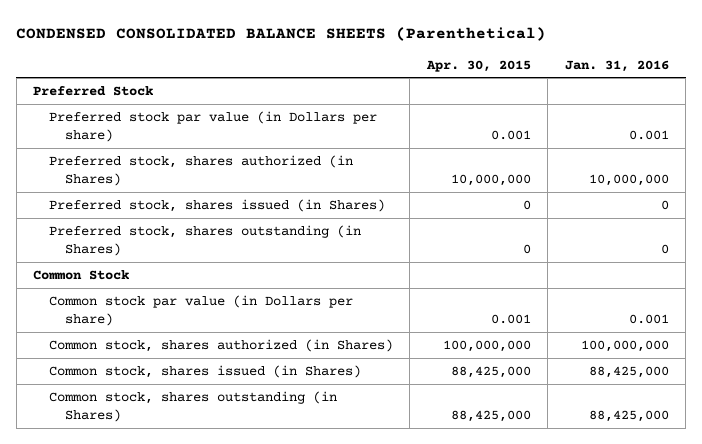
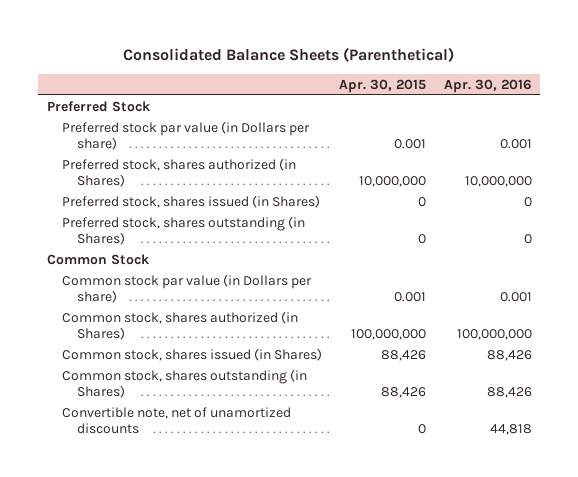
[16,26,547,41] CONDENSED CONSOLIDATED BALANCE SHEETS (Parenthetical) -> [123,46,455,62] Consolidated Balance Sheets (Parenthetical)
[564,59,669,72] Jan. 31, 2016 -> none
none -> [443,78,532,93] Apr. 30, 2016
[450,365,531,378] 88,425,000 -> [381,349,427,361] 88,426
[450,409,531,422] 88,425,000 -> [381,387,427,399] 88,426
none -> [61,406,291,435] Convertible note, net of unamortized discounts

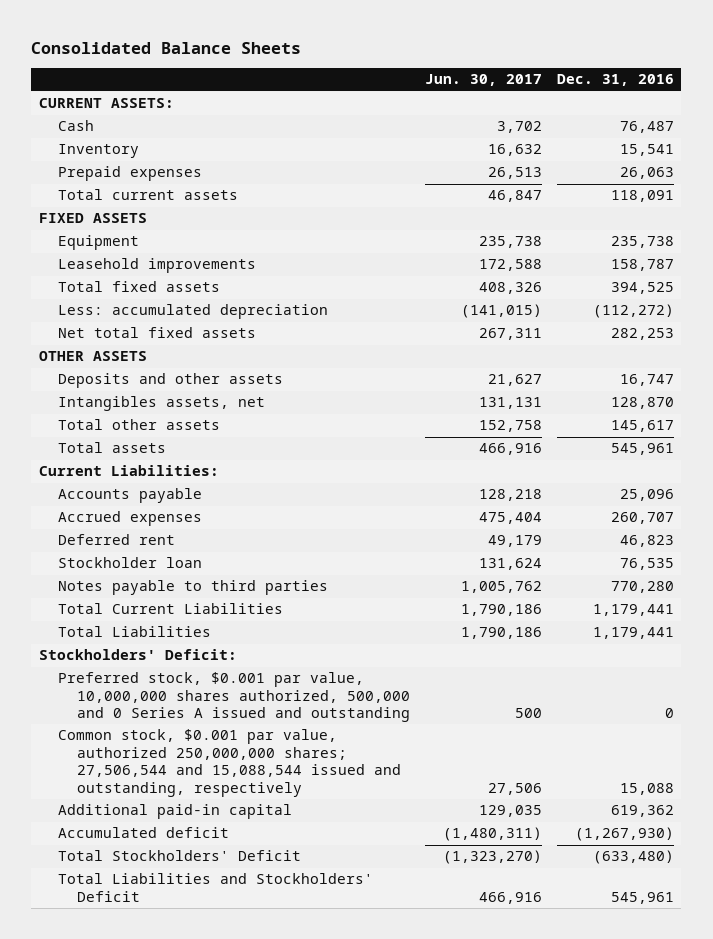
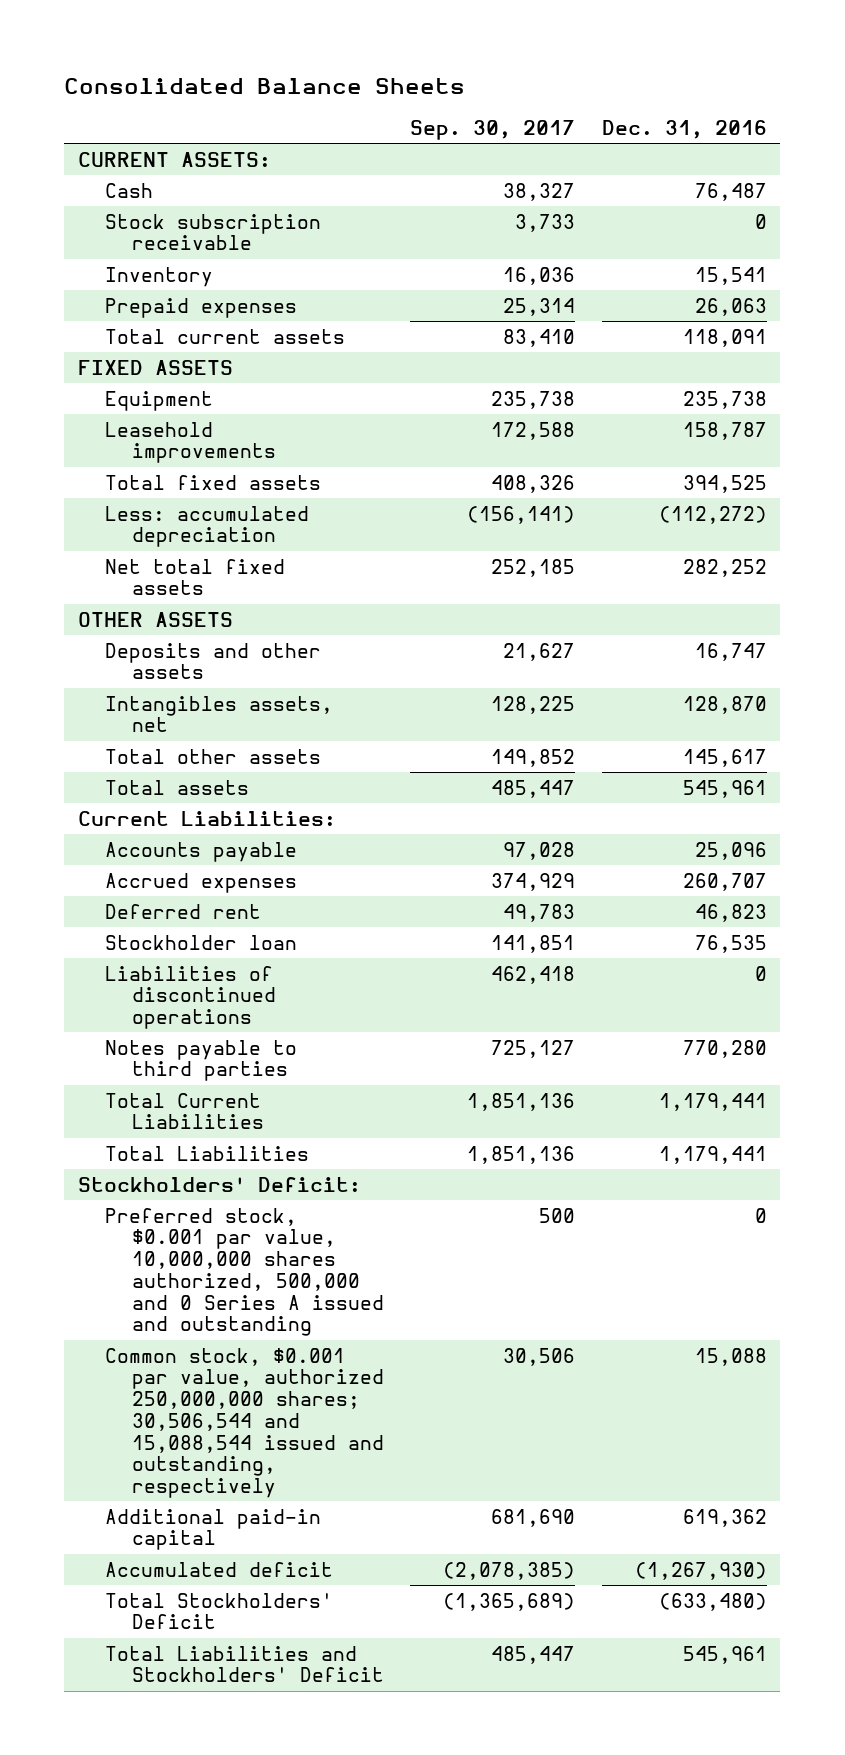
[424,74,542,87] Jun. 30, 2017 -> none
none -> [410,119,576,140] Sep. 30, 2017
none -> [104,213,321,251] Stock subscription receivable
[610,328,674,341] 282,253 -> [682,558,767,577] 282,252
none -> [104,965,276,1030] Liabilities of discontinued operations
[57,729,401,797] Common stock, $0.001 par value, authorized 250,000,000 shares; 27,506,544 and 15,088,544 issued and outstanding, respectively -> [104,1347,384,1499] Common stock, $0.001 par value, authorized 250,000,000 shares; 30,506,544 and 15,088,544 issued and outstanding, respectively

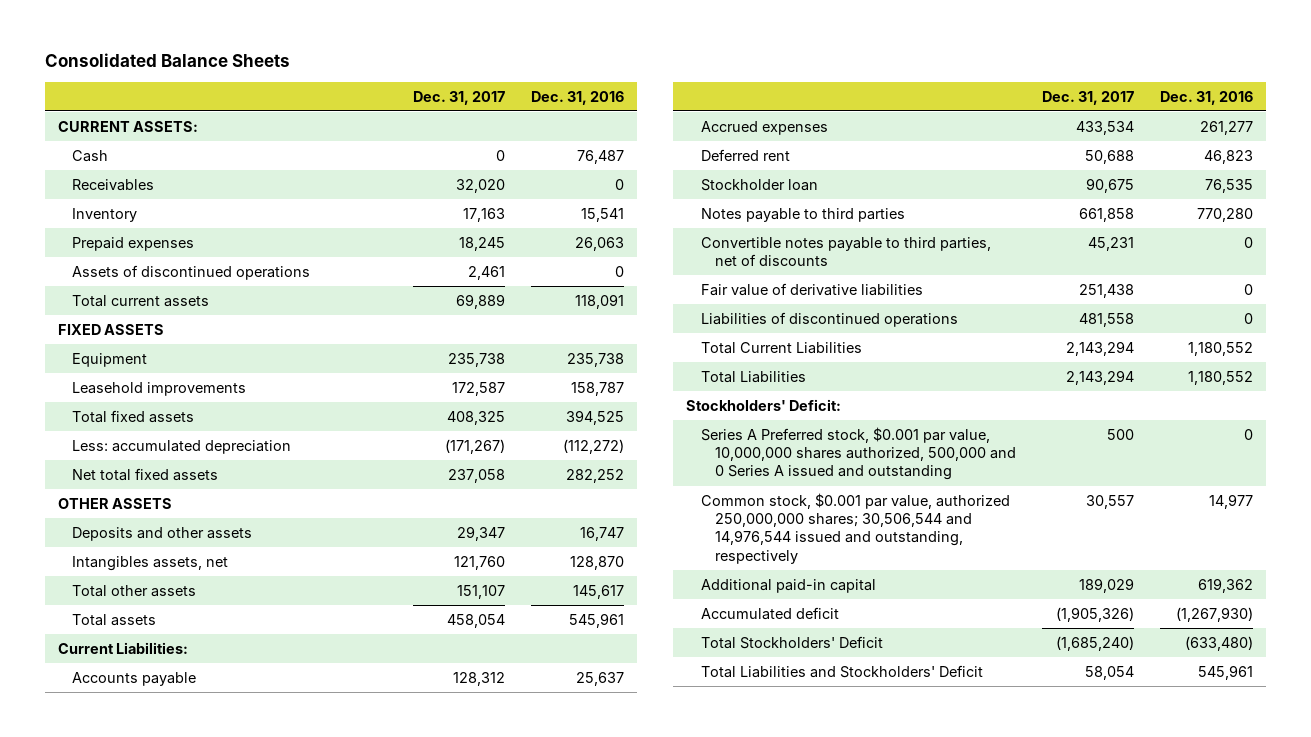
[410,119,576,140] Sep. 30, 2017 -> none
none -> [413,90,506,105] Dec. 31, 2017
[104,213,321,251] Stock subscription receivable -> [71,178,154,191] Receivables
none -> [71,264,310,280] Assets of discontinued operations
[694,841,767,860] 25,096 -> [576,671,625,686] 25,637
[682,872,767,891] 260,707 -> [1199,120,1253,135] 261,277
none -> [700,236,991,267] Convertible notes payable to third parties, net of discounts
none -> [700,282,923,296] Fair value of derivative liabilities
[104,965,276,1030] Liabilities of discontinued operations -> [700,311,958,327] Liabilities of discontinued operations
[658,1092,767,1111] 1,179,441 -> [1187,341,1253,356] 1,180,552
[658,1145,767,1164] 1,179,441 -> [1187,370,1253,385] 1,180,552
[104,1207,384,1337] Preferred stock, $0.001 par value, 10,000,000 shares authorized, 500,000 and 0 Series A issued and outstanding -> [700,426,1017,481] Series A Preferred stock, $0.001 par value, 10,000,000 shares authorized, 500,000 and 0 Series A issued and outstanding
[104,1347,384,1499] Common stock, $0.001 par value, authorized 250,000,000 shares; 30,506,544 and 15,088,544 issued and outstanding, respectively -> [700,492,1010,564] Common stock, $0.001 par value, authorized 250,000,000 shares; 30,506,544 and 14,976,544 issued and outstanding, respectively
[694,1347,767,1366] 15,088 -> [1208,493,1253,509] 14,977

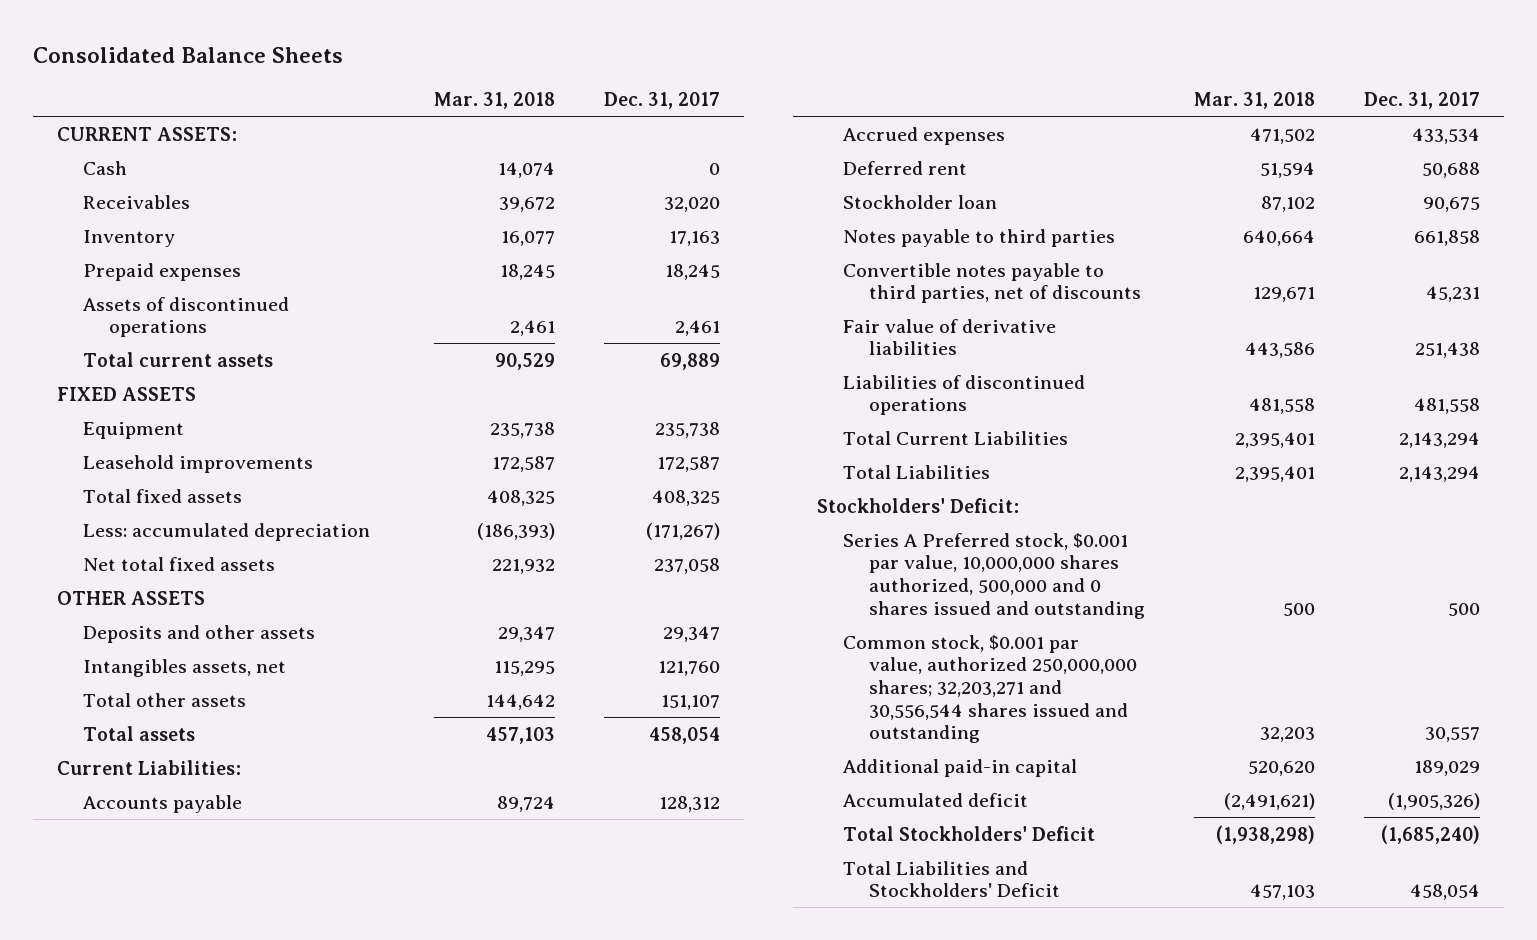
[531,90,625,105] Dec. 31, 2016 -> none
none -> [433,92,555,110] Mar. 31, 2018
[700,426,1017,481] Series A Preferred stock, $0.001 par value, 10,000,000 shares authorized, 500,000 and 0 Series A issued and outstanding -> [843,532,1146,619] Series A Preferred stock, $0.001 par value, 10,000,000 shares authorized, 500,000 and 0 shares issued and outstanding
[700,492,1010,564] Common stock, $0.001 par value, authorized 250,000,000 shares; 30,506,544 and 14,976,544 issued and outstanding, respectively -> [843,634,1138,744] Common stock, $0.001 par value, authorized 250,000,000 shares; 32,203,271 and 30,556,544 shares issued and outstanding
[1085,665,1135,680] 58,054 -> [1409,884,1480,901] 458,054

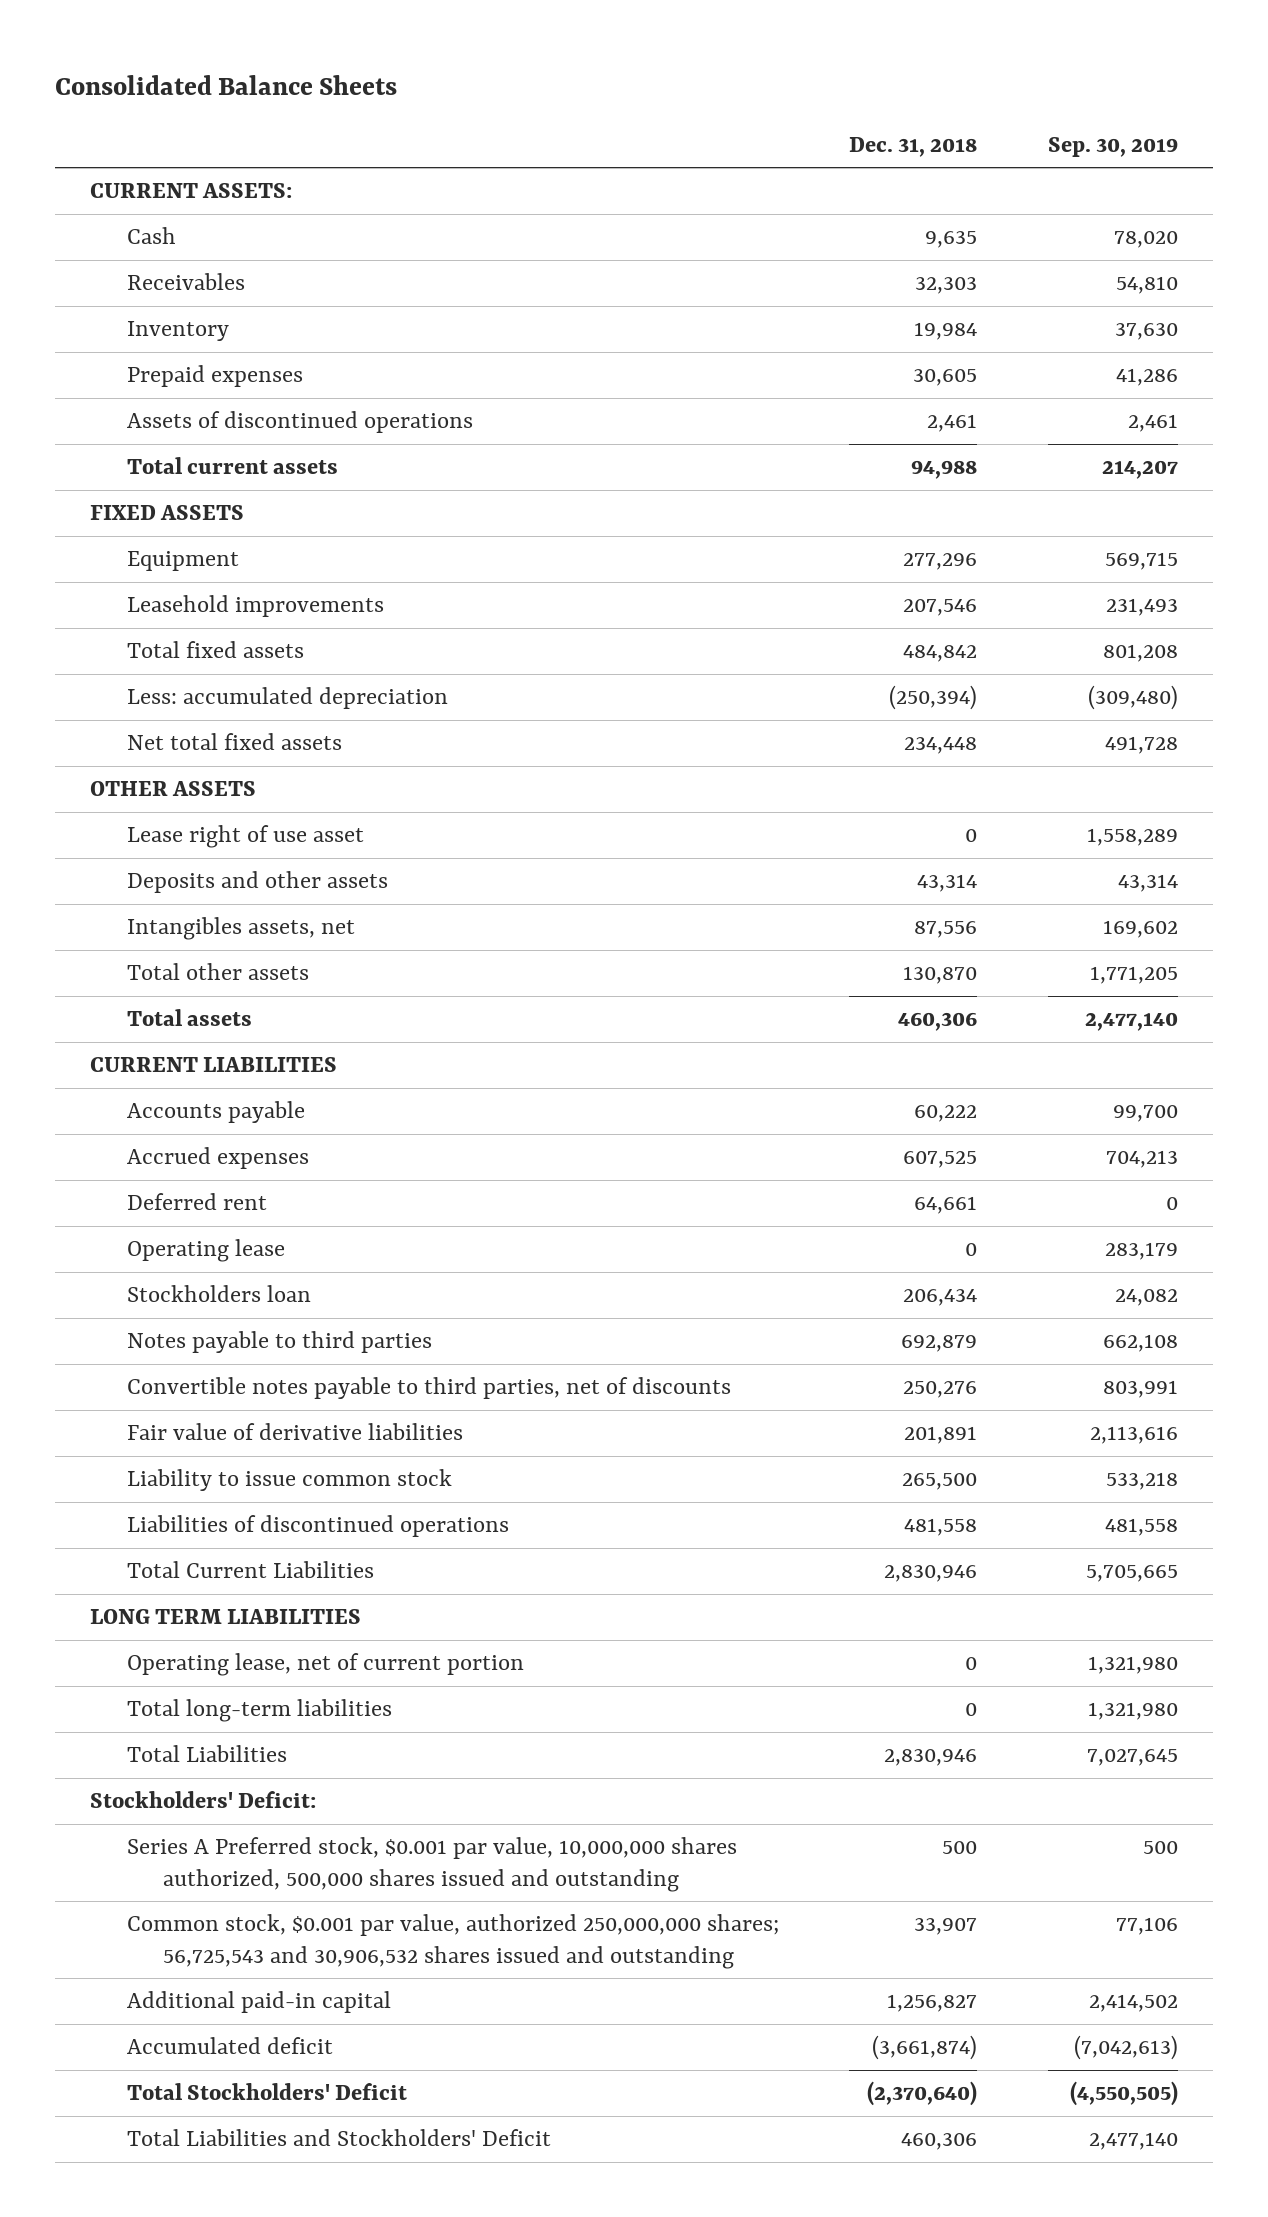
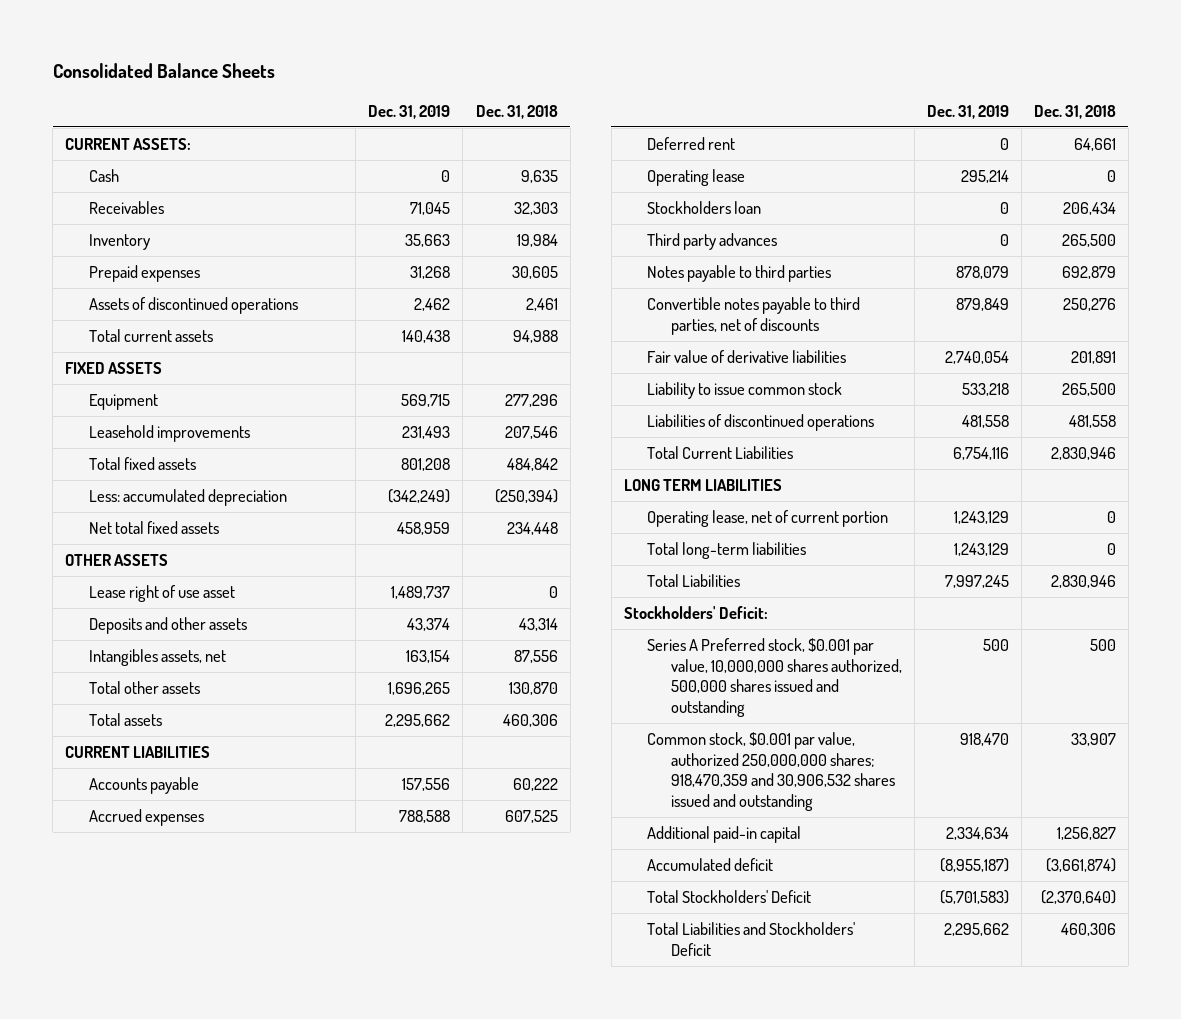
[1047,136,1178,157] Sep. 30, 2019 -> none
none -> [368,104,451,119] Dec. 31, 2019
none -> [647,233,778,251] Third party advances
[126,1914,779,1969] Common stock, $0.001 par value, authorized 250,000,000 shares; 56,725,543 and 30,906,532 shares issued and outstanding -> [647,732,895,811] Common stock, $0.001 par value, authorized 250,000,000 shares; 918,470,359 and 30,906,532 shares issued and outstanding

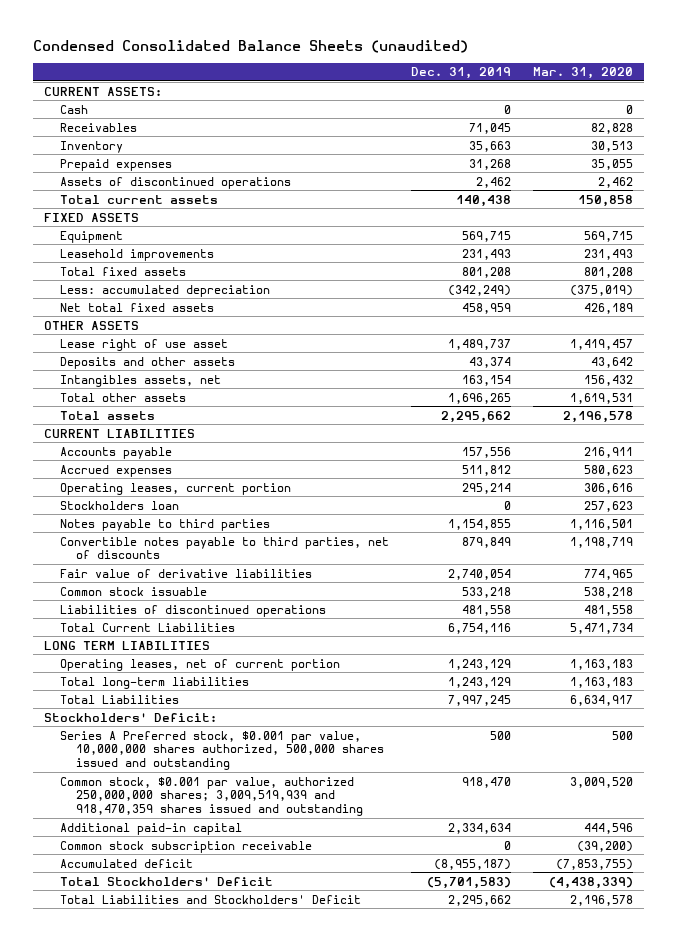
[52,63,275,79] Consolidated Balance Sheets -> [32,40,468,54] Condensed Consolidated Balance Sheets (unaudited)
[475,104,558,119] Dec. 31, 2018 -> none
none -> [532,67,633,80] Mar. 31, 2020
[647,137,736,151] Deferred rent -> none
[399,810,451,824] 788,588 -> [461,464,511,476] 511,812
[647,169,746,187] Operating lease -> [59,482,291,495] Operating leases, current portion
[647,233,778,251] Third party advances -> none
[955,266,1009,280] 878,079 -> [447,518,511,530] 1,154,855
[647,382,843,400] Liability to issue common stock -> [59,586,207,596] Common stock issuable
[647,510,889,528] Operating lease, net of current portion -> [59,658,340,671] Operating leases, net of current portion
[647,732,895,811] Common stock, $0.001 par value, authorized 250,000,000 shares; 918,470,359 and 30,906,532 shares issued and outstanding -> [59,776,363,816] Common stock, $0.001 par value, authorized 250,000,000 shares; 3,009,519,939 and 918,470,359 shares issued and outstanding
none -> [59,840,312,853] Common stock subscription receivable

